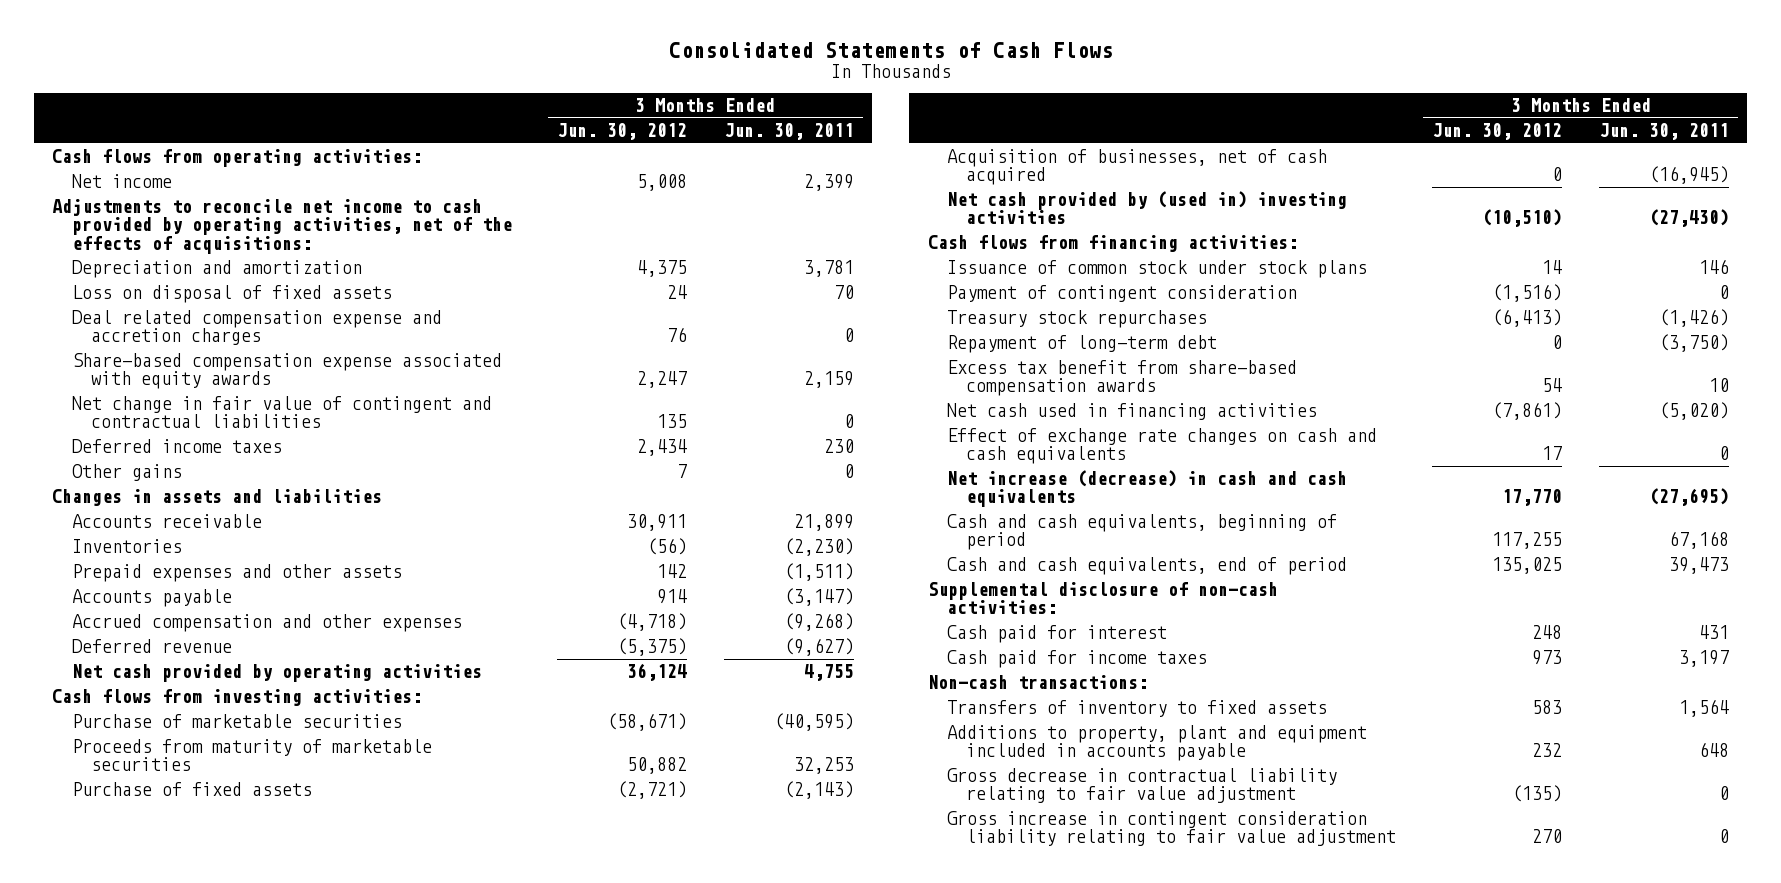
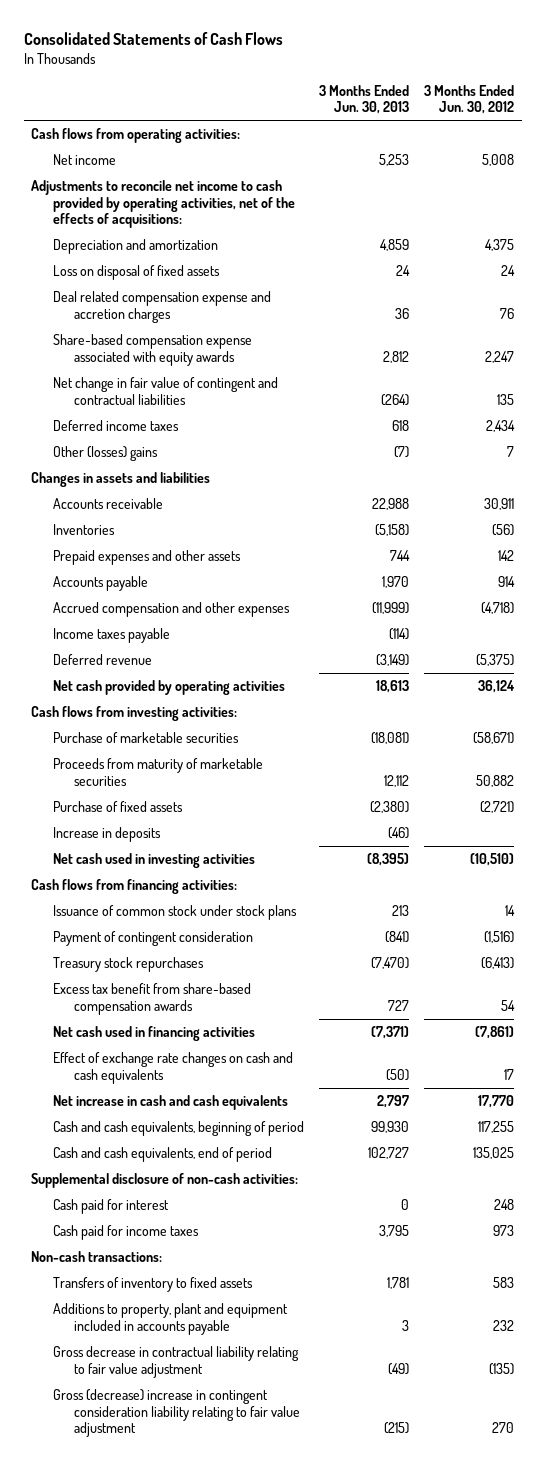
[723,123,854,141] Jun. 30, 2011 -> none
none -> [318,84,409,115] 3 Months Ended Jun. 30, 2013
[71,464,182,482] Other gains -> [52,446,158,462] Other (losses) gains
none -> [52,628,170,644] Income taxes payable
[946,149,1327,186] Acquisition of businesses, net of cash acquired -> none
none -> [52,827,161,843] Increase in deposits
[946,191,1347,225] Net cash provided by (used in) investing activities -> [52,853,255,869] Net cash used in investing activities
[946,335,1217,354] Repayment of long-term debt -> none
[946,470,1347,508] Net increase (decrease) in cash and cash equivalents -> [52,1095,288,1111] Net increase in cash and cash equivalents
[946,811,1397,847] Gross increase in contingent consideration liability relating to fair value adjustment -> [52,1389,300,1437] Gross (decrease) increase in contingent consideration liability relating to fair value adjustment

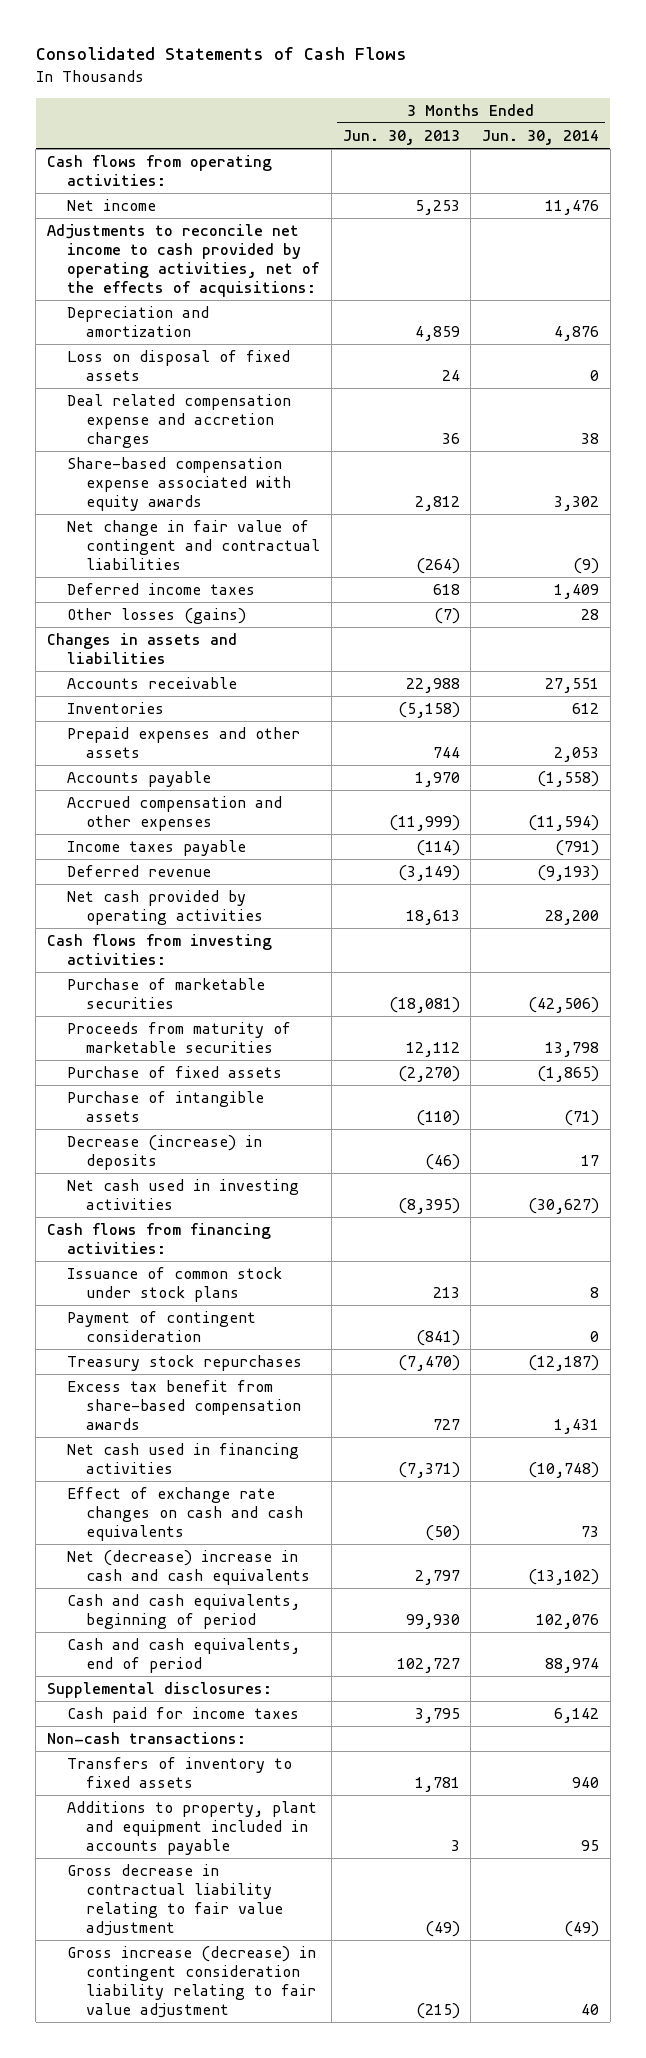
[424,84,515,115] 3 Months Ended Jun. 30, 2012 -> none
none -> [481,129,599,145] Jun. 30, 2014
[52,446,158,462] Other (losses) gains -> [66,608,246,625] Other losses (gains)
[369,801,409,814] (2,380) -> [397,1066,460,1083] (2,270)
none -> [66,1091,264,1123] Purchase of intangible assets
[52,827,161,843] Increase in deposits -> [66,1135,262,1171] Decrease (increase) in deposits
[52,1095,288,1111] Net increase in cash and cash equivalents -> [66,1550,311,1586] Net (decrease) increase in cash and cash equivalents
[52,1199,169,1215] Cash paid for interest -> none
[31,1173,299,1189] Supplemental disclosure of non-cash activities: -> [46,1682,272,1699] Supplemental disclosures:
[52,1389,300,1437] Gross (decrease) increase in contingent consideration liability relating to fair value adjustment -> [66,1946,317,2019] Gross increase (decrease) in contingent consideration liability relating to fair value adjustment

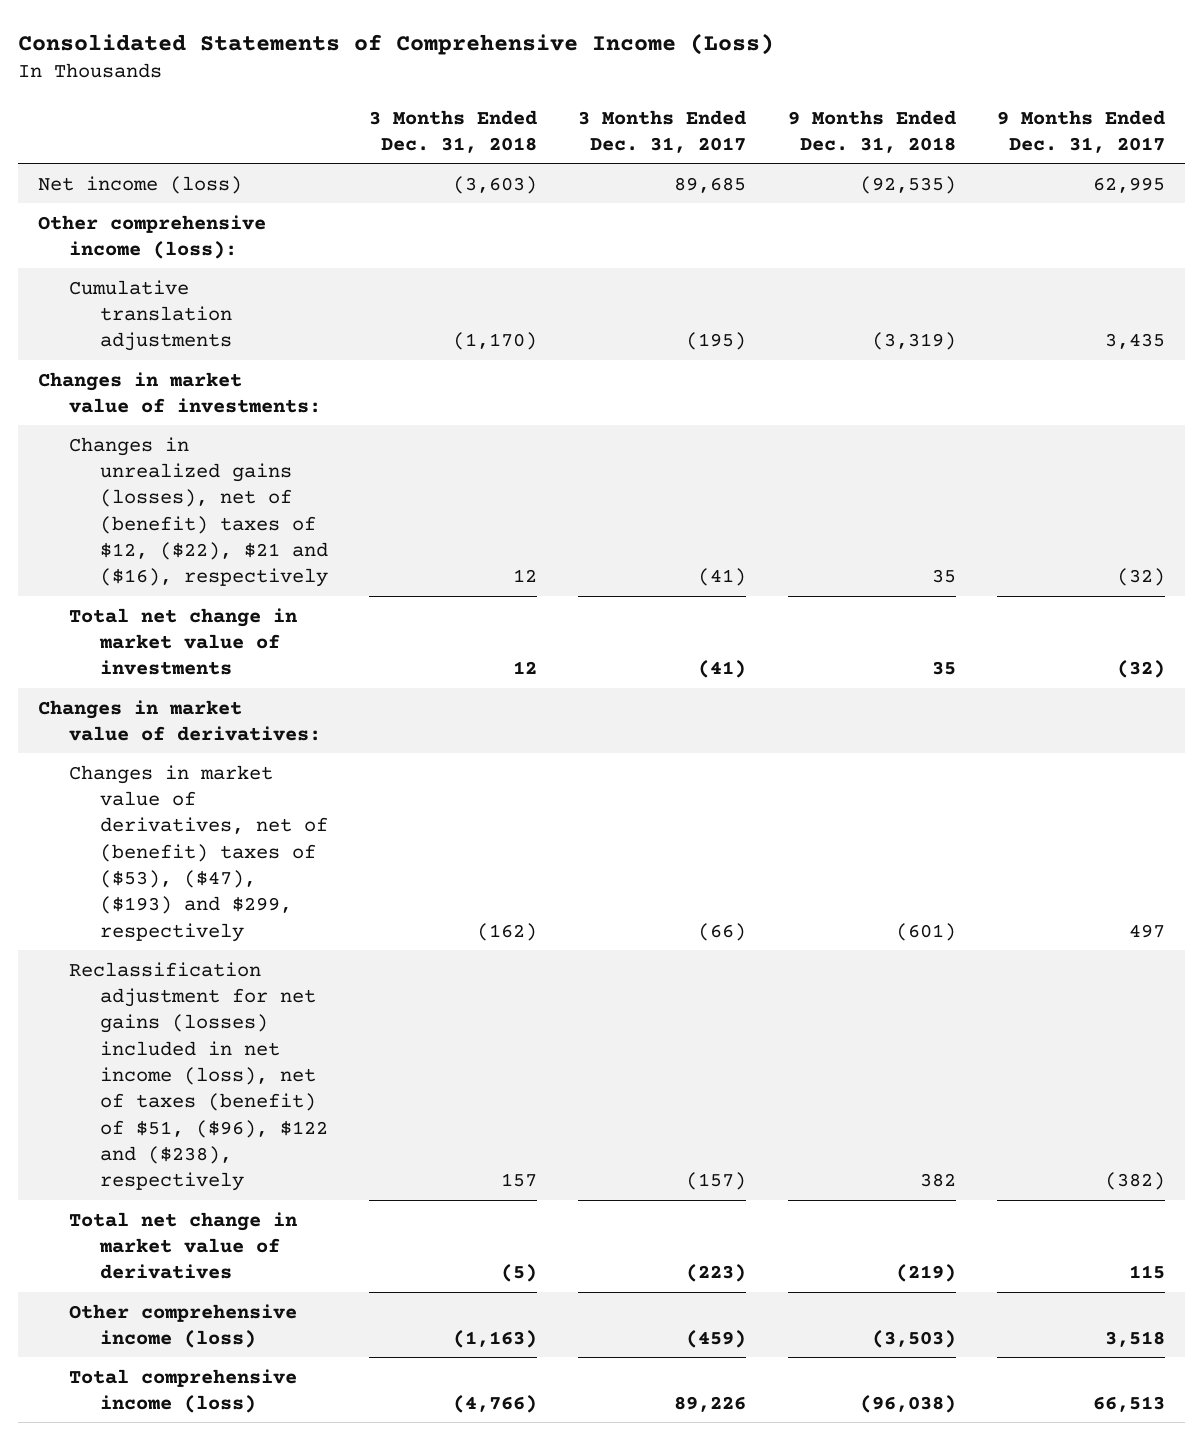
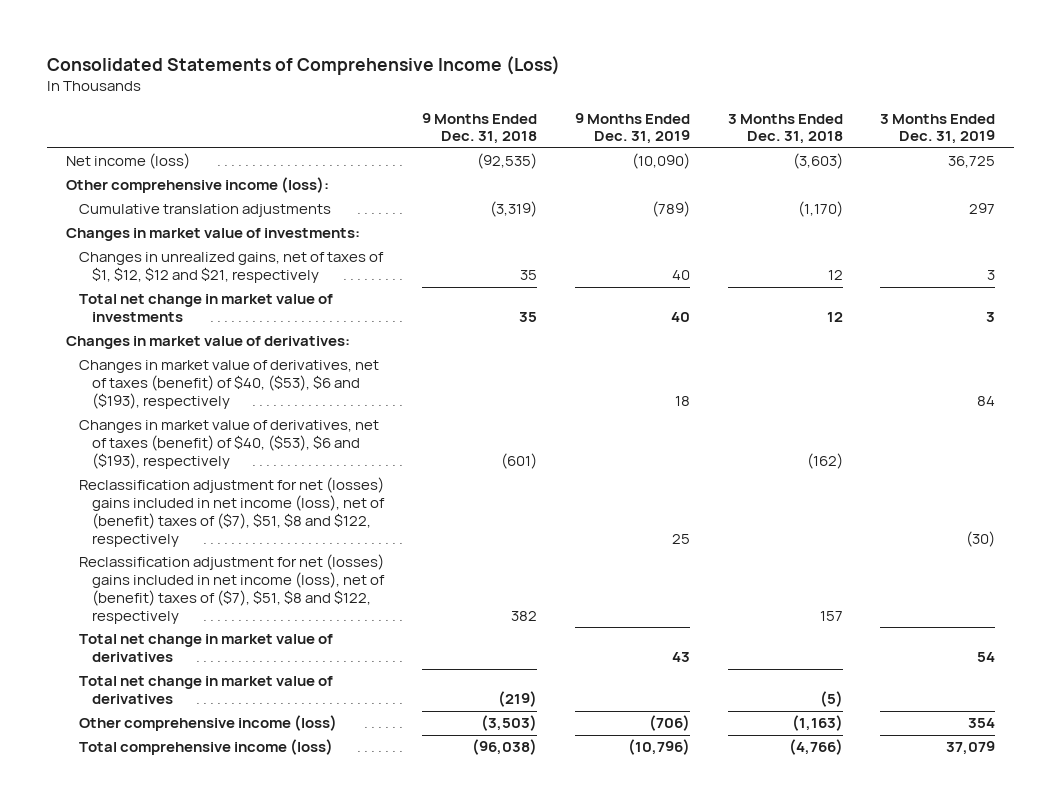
[578,109,747,153] 3 Months Ended Dec. 31, 2017 -> none
[996,109,1165,153] 9 Months Ended Dec. 31, 2017 -> none
none -> [574,112,690,145] 9 Months Ended Dec. 31, 2019
none -> [880,113,996,145] 3 Months Ended Dec. 31, 2019
[69,436,329,588] Changes in unrealized gains (losses), net of (benefit) taxes of $12, ($22), $21 and ($16), respectively -> [78,252,384,284] Changes in unrealized gains, net of taxes of $1, $12, $12 and $21, respectively
none -> [78,360,379,410] Changes in market value of derivatives, net of taxes (benefit) of $40, ($53), $6 and ($193), respectively
[69,764,329,942] Changes in market value of derivatives, net of (benefit) taxes of ($53), ($47), ($193) and $299, respectively -> [78,420,379,470] Changes in market value of derivatives, net of taxes (benefit) of $40, ($53), $6 and ($193), respectively
none -> [78,477,385,548] Reclassification adjustment for net (losses) gains included in net income (loss), net of (benefit) taxes of ($7), $51, $8 and $122, respectively
[69,961,329,1192] Reclassification adjustment for net gains (losses) included in net income (loss), net of taxes (benefit) of $51, ($96), $122 and ($238), respectively -> [78,554,385,625] Reclassification adjustment for net (losses) gains included in net income (loss), net of (benefit) taxes of ($7), $51, $8 and $122, respectively
none -> [78,634,333,663] Total net change in market value of derivatives

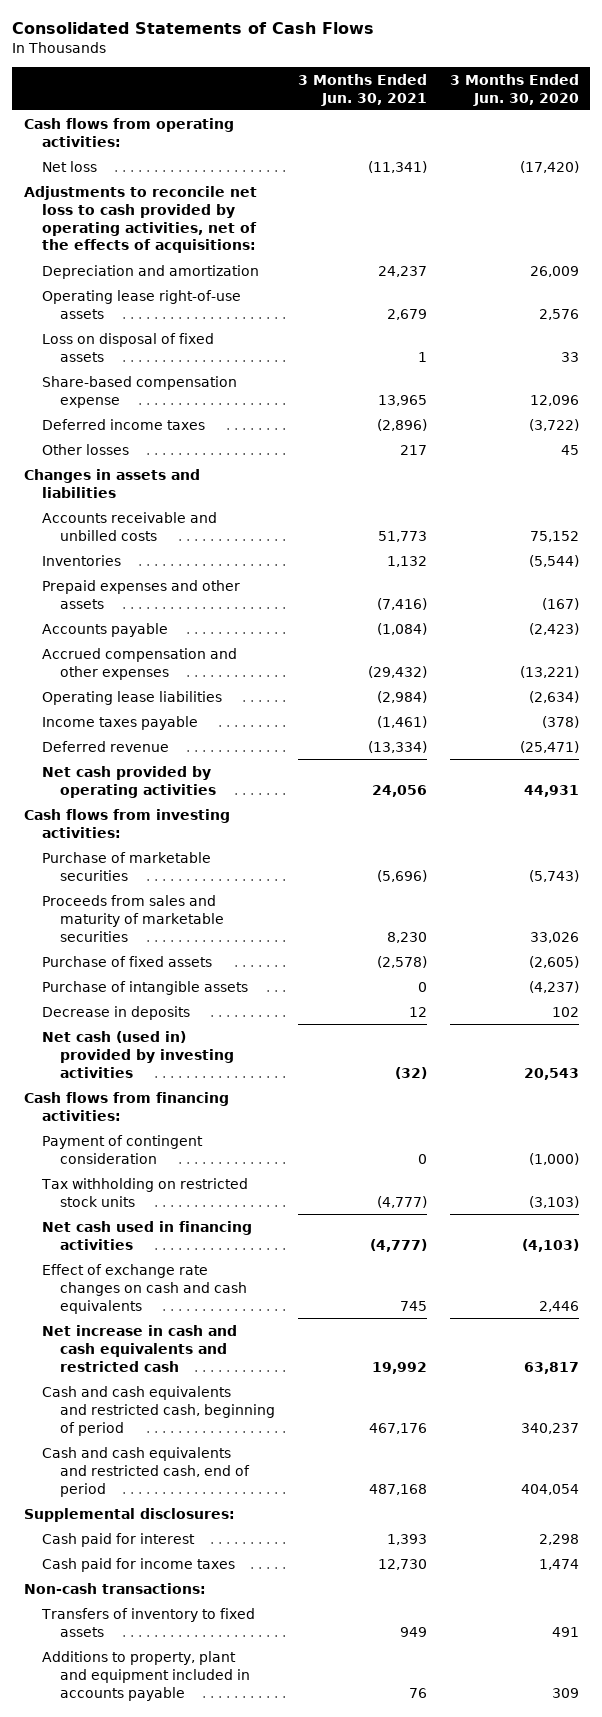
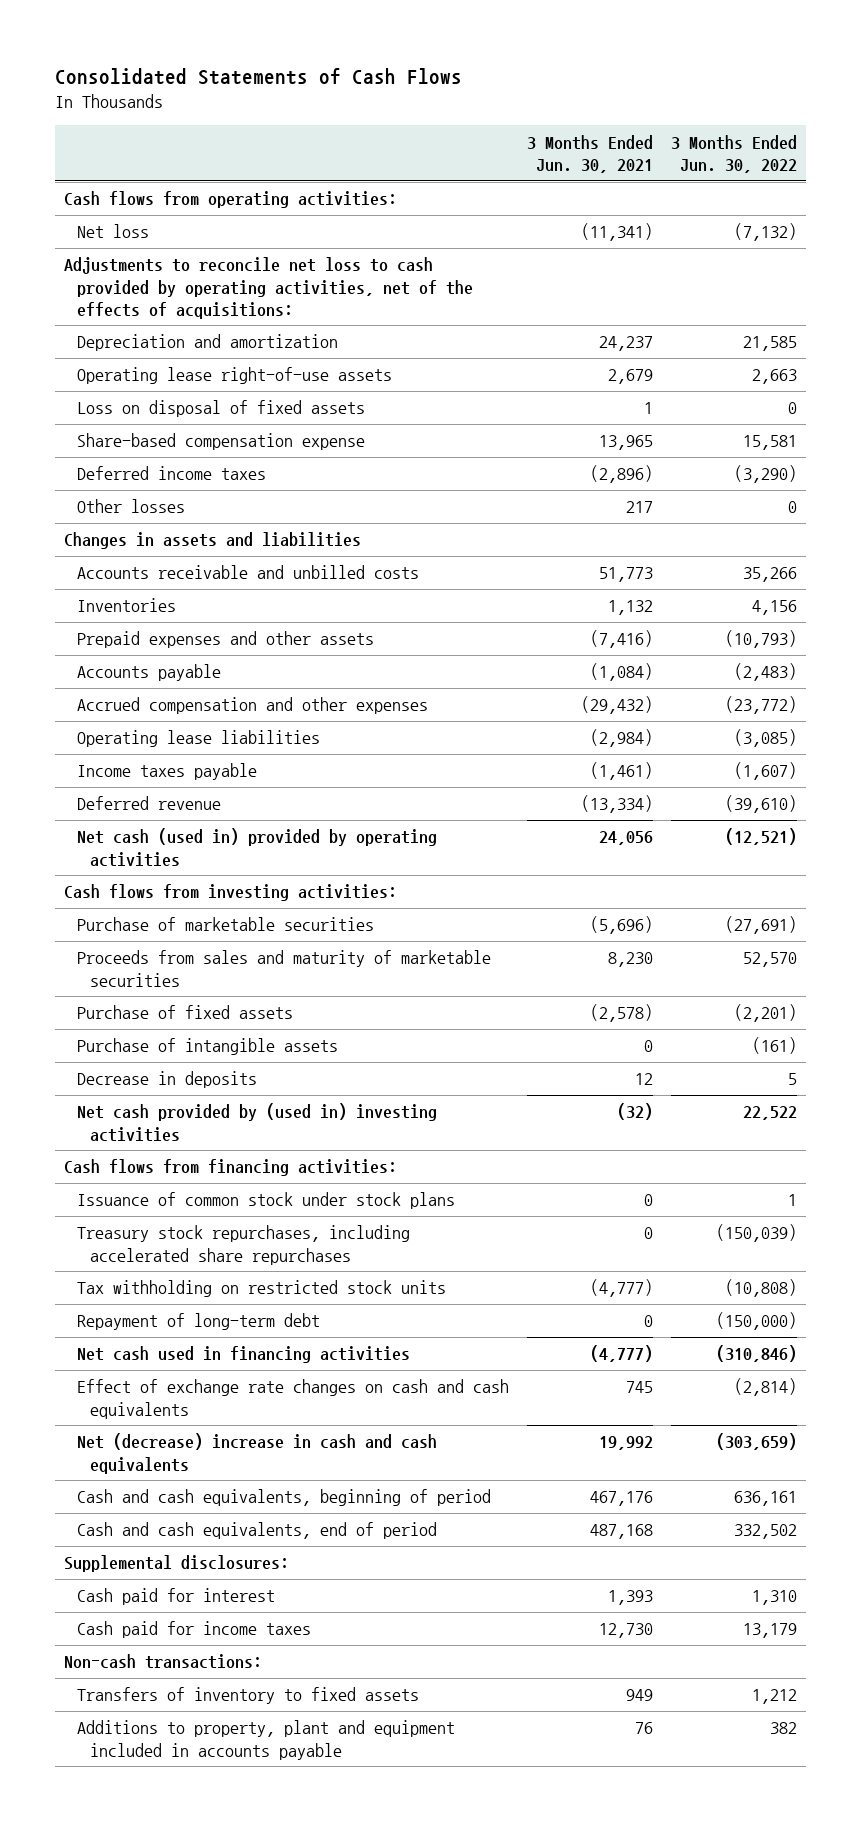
[449,73,579,106] 3 Months Ended Jun. 30, 2020 -> none
none -> [671,134,798,173] 3 Months Ended Jun. 30, 2022
[41,765,216,798] Net cash provided by operating activities -> [76,828,437,867] Net cash (used in) provided by operating activities
[41,1030,234,1078] Net cash (used in) provided by investing activities -> [76,1103,437,1142] Net cash provided by (used in) investing activities
[41,1134,203,1164] Payment of contingent consideration -> none
none -> [76,1192,455,1210] Issuance of common stock under stock plans
none -> [76,1225,410,1265] Treasury stock repurchases, including accelerated share repurchases
none -> [76,1313,320,1331] Repayment of long-term debt
[41,1324,237,1372] Net increase in cash and cash equivalents and restricted cash -> [76,1433,437,1474] Net (decrease) increase in cash and cash equivalents
[41,1385,275,1436] Cash and cash equivalents and restricted cash, beginning of period -> [76,1489,491,1507] Cash and cash equivalents, beginning of period
[41,1446,250,1497] Cash and cash equivalents and restricted cash, end of period -> [76,1522,437,1540] Cash and cash equivalents, end of period

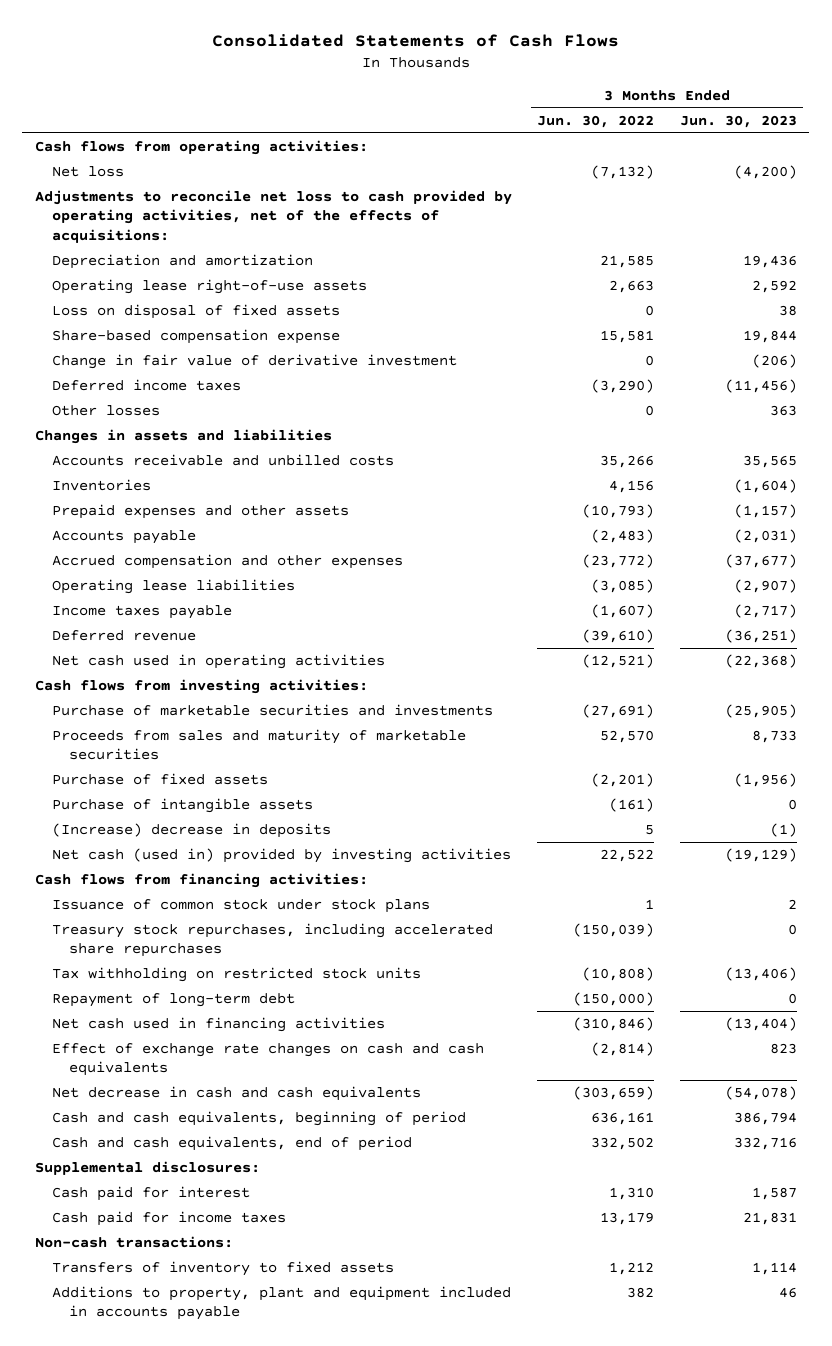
[526,134,653,173] 3 Months Ended Jun. 30, 2021 -> none
none -> [679,114,797,128] Jun. 30, 2023
none -> [52,353,458,369] Change in fair value of derivative investment
[76,828,437,867] Net cash (used in) provided by operating activities -> [52,653,386,669] Net cash used in operating activities
[76,917,374,932] Purchase of marketable securities -> [52,703,494,716] Purchase of marketable securities and investments
[76,1071,257,1089] Decrease in deposits -> [52,822,332,838] (Increase) decrease in deposits
[76,1103,437,1142] Net cash provided by (used in) investing activities -> [52,847,512,863] Net cash (used in) provided by investing activities
[76,1433,437,1474] Net (decrease) increase in cash and cash equivalents -> [52,1085,422,1101] Net decrease in cash and cash equivalents

